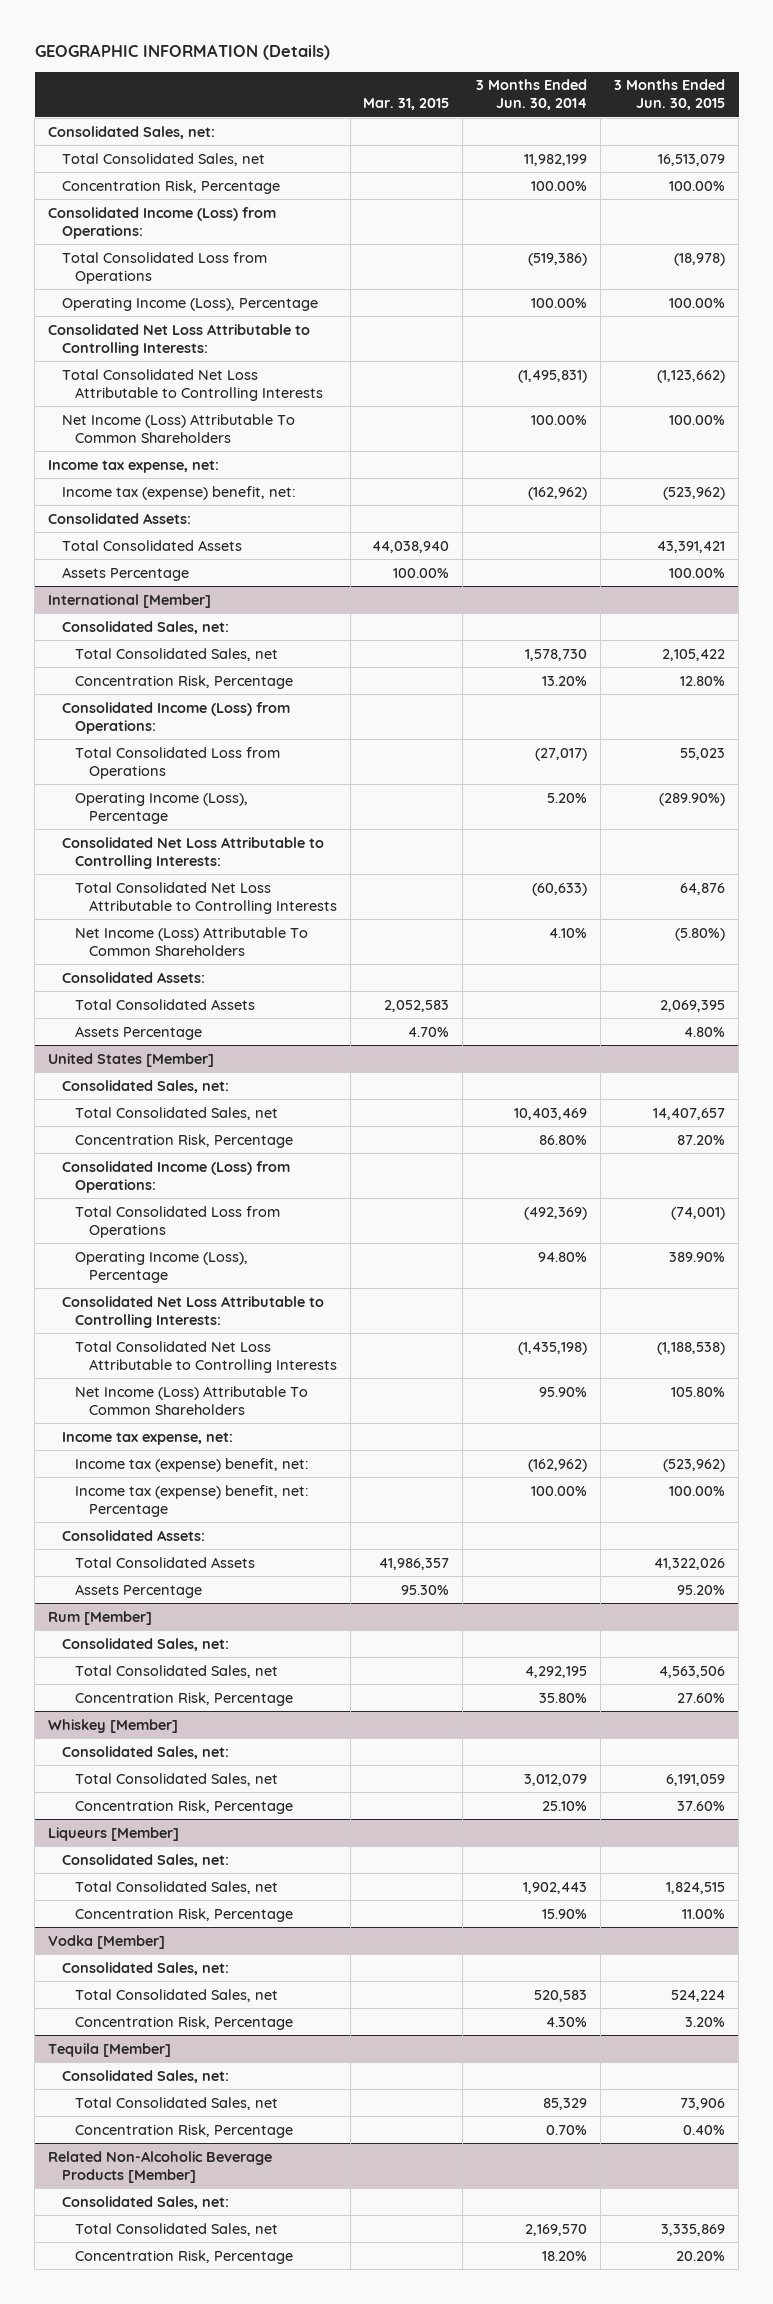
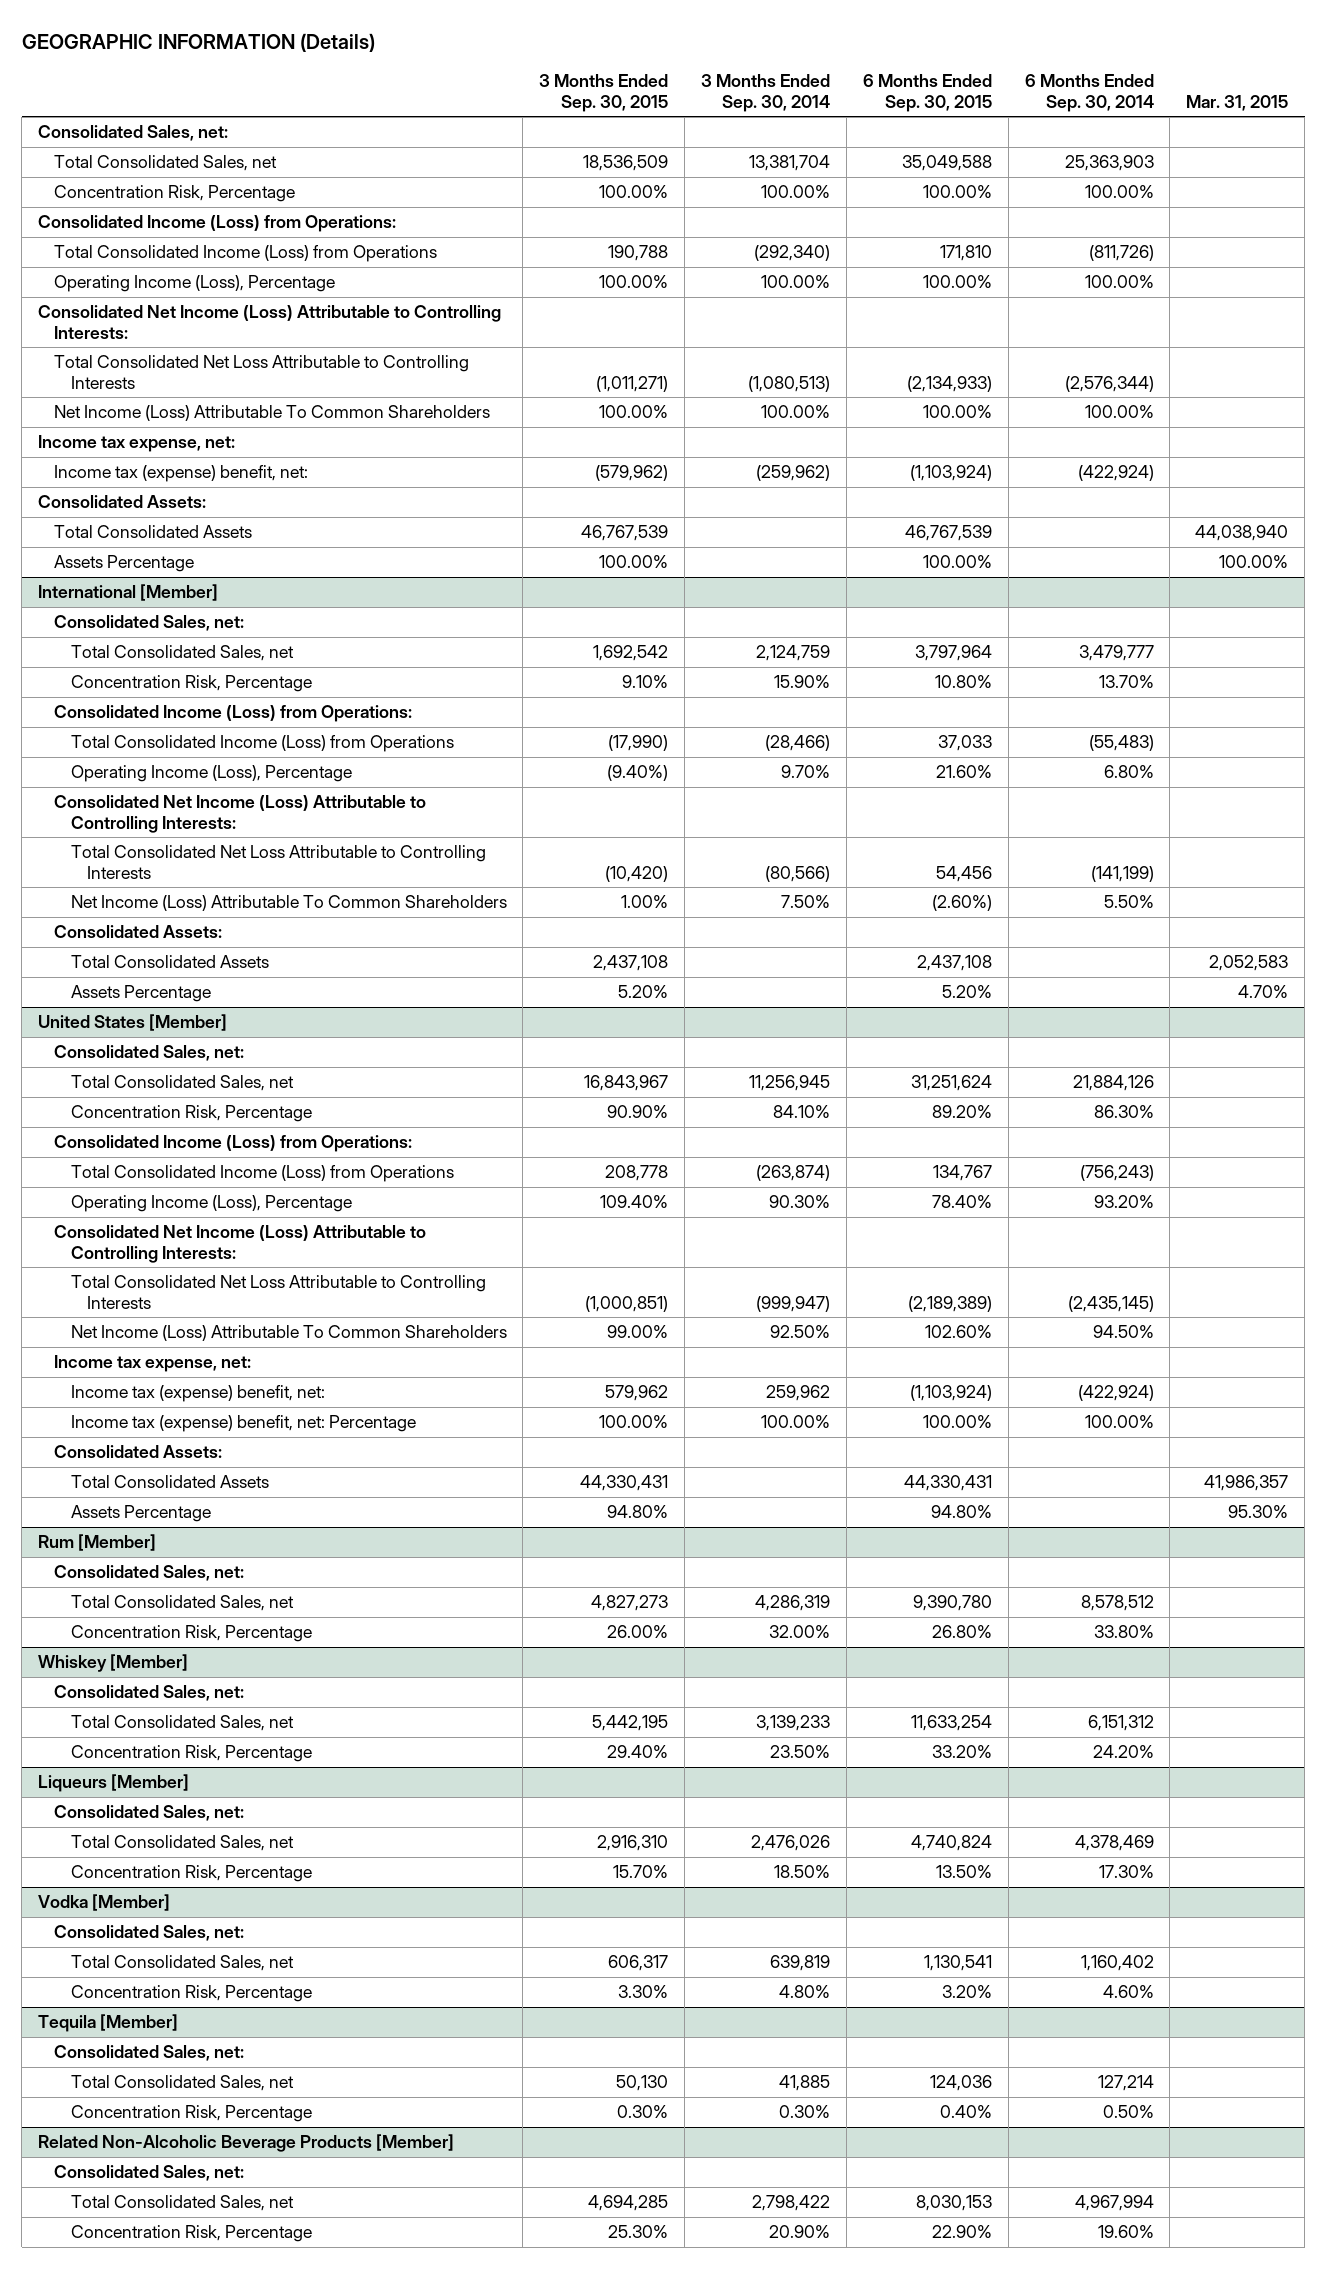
[476,79,588,111] 3 Months Ended Jun. 30, 2014 -> none
[614,79,726,111] 3 Months Ended Jun. 30, 2015 -> none
none -> [539,74,669,112] 3 Months Ended Sep. 30, 2015
none -> [701,74,831,112] 3 Months Ended Sep. 30, 2014
none -> [862,74,992,112] 6 Months Ended Sep. 30, 2015
none -> [1024,74,1154,112] 6 Months Ended Sep. 30, 2014
[61,251,267,284] Total Consolidated Loss from Operations -> [54,245,438,263] Total Consolidated Income (Loss) from Operations
[48,323,311,356] Consolidated Net Loss Attributable to Controlling Interests: -> [38,305,502,339] Consolidated Net Income (Loss) Attributable to Controlling Interests:
[75,746,281,779] Total Consolidated Loss from Operations -> [70,735,454,753] Total Consolidated Income (Loss) from Operations
[61,836,324,869] Consolidated Net Loss Attributable to Controlling Interests: -> [54,795,427,833] Consolidated Net Income (Loss) Attributable to Controlling Interests:
[75,1205,281,1238] Total Consolidated Loss from Operations -> [70,1165,454,1183] Total Consolidated Income (Loss) from Operations
[61,1295,324,1328] Consolidated Net Loss Attributable to Controlling Interests: -> [54,1225,427,1263] Consolidated Net Income (Loss) Attributable to Controlling Interests:

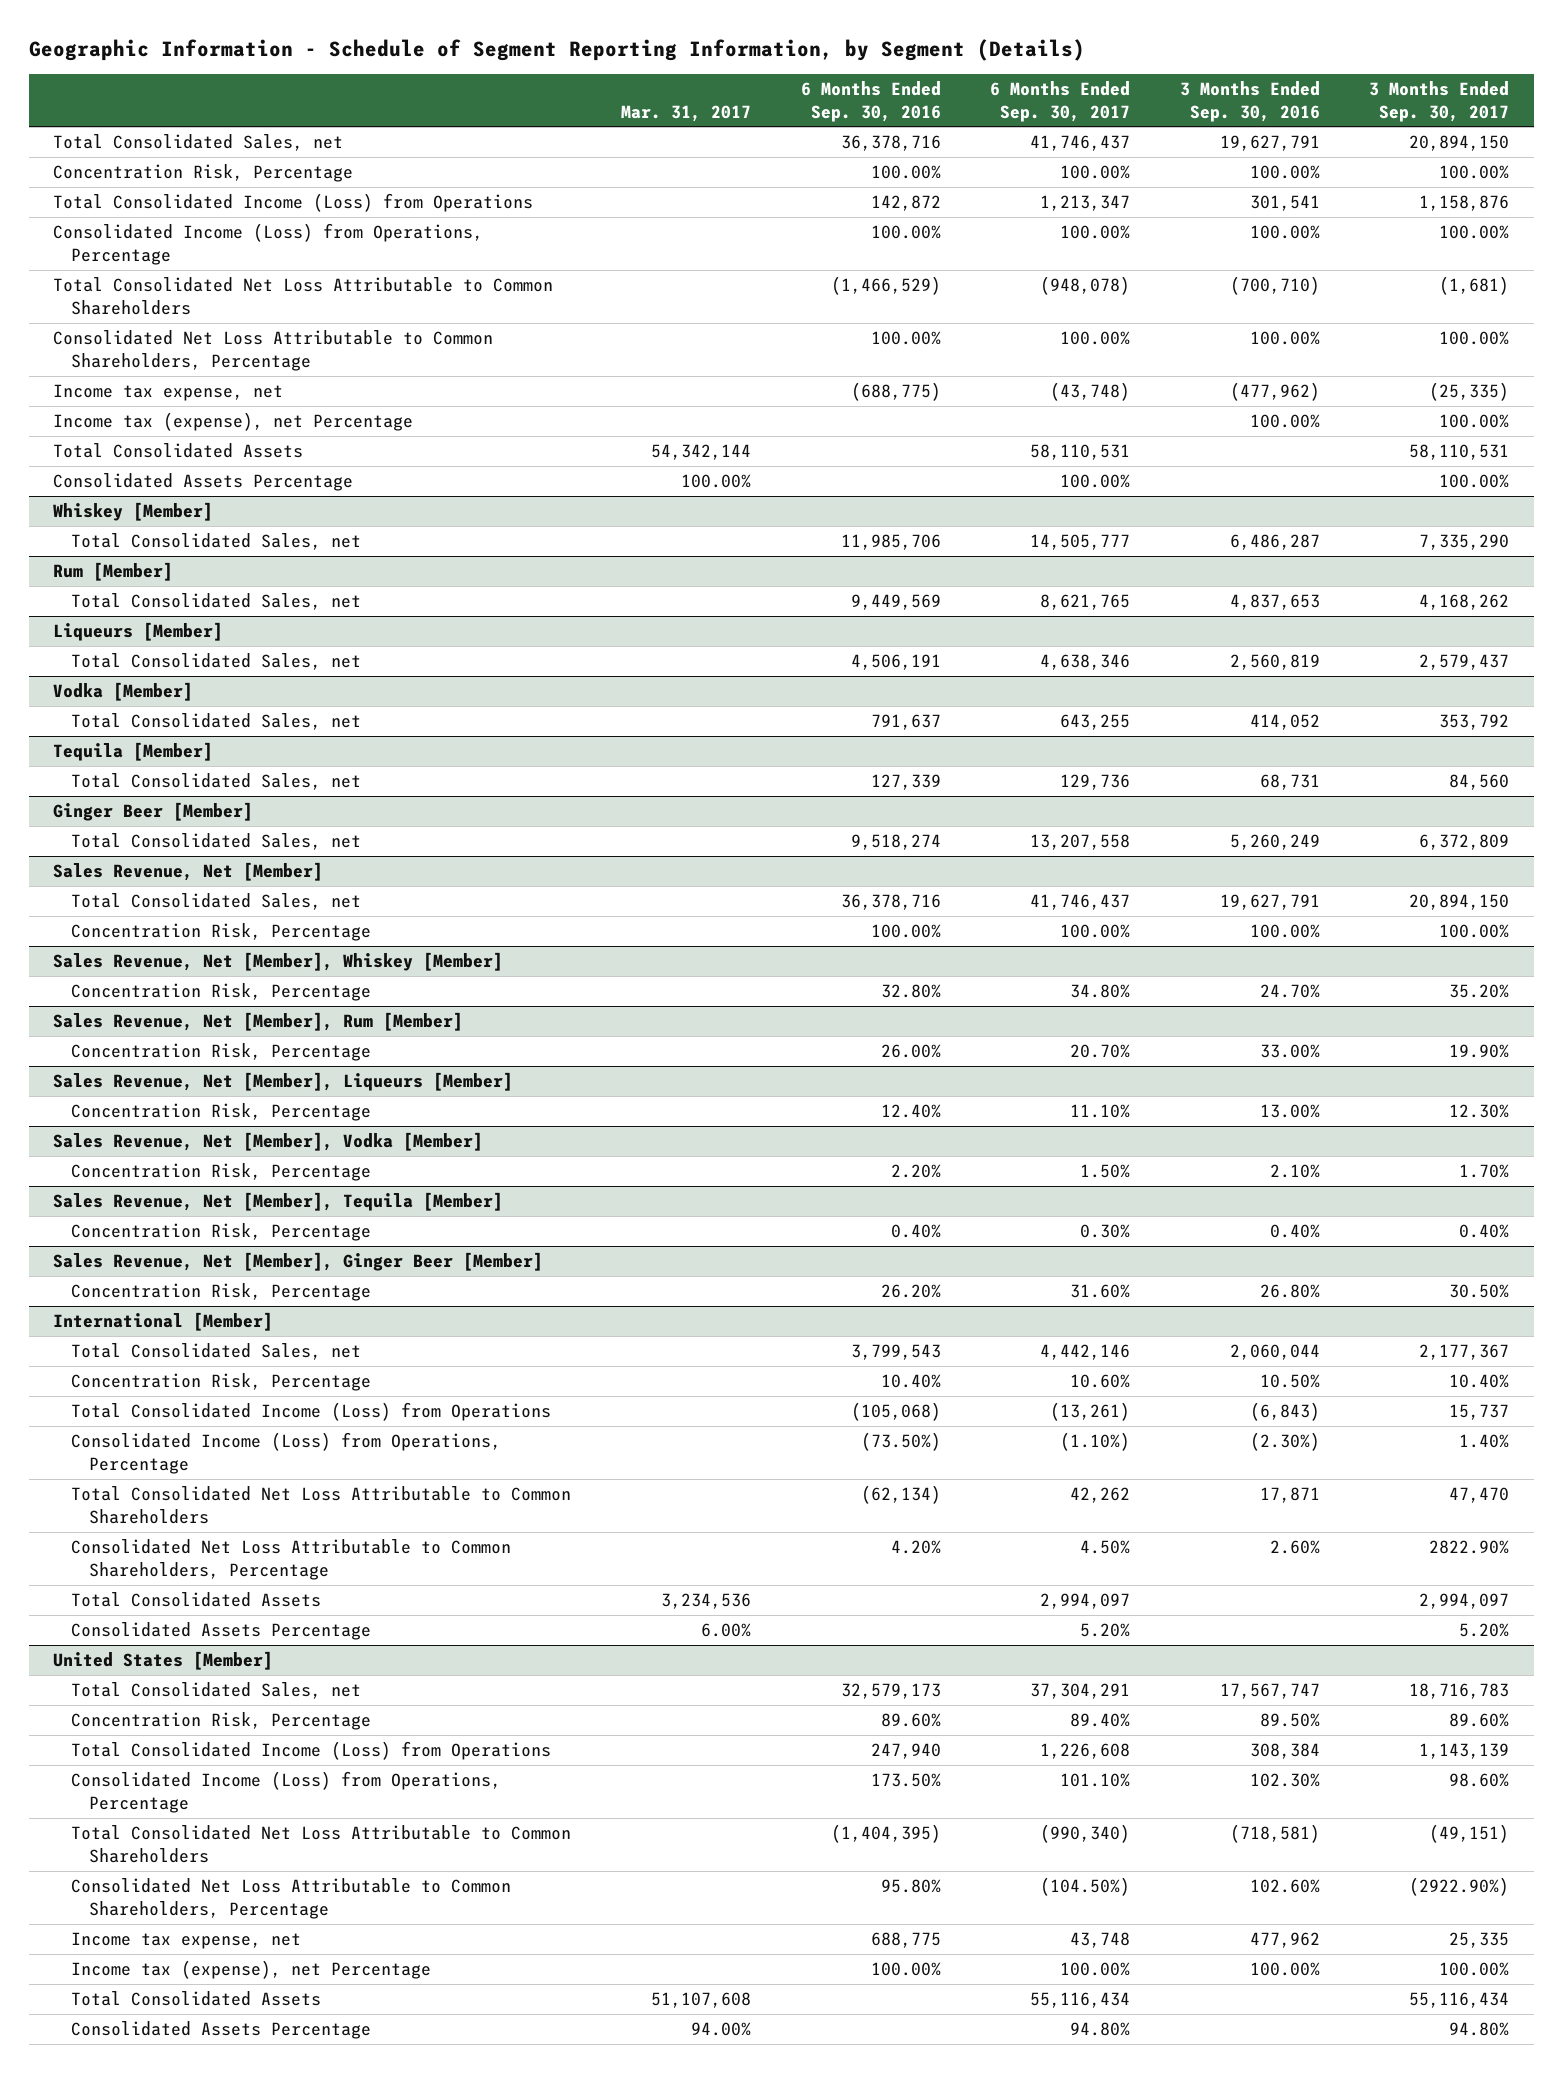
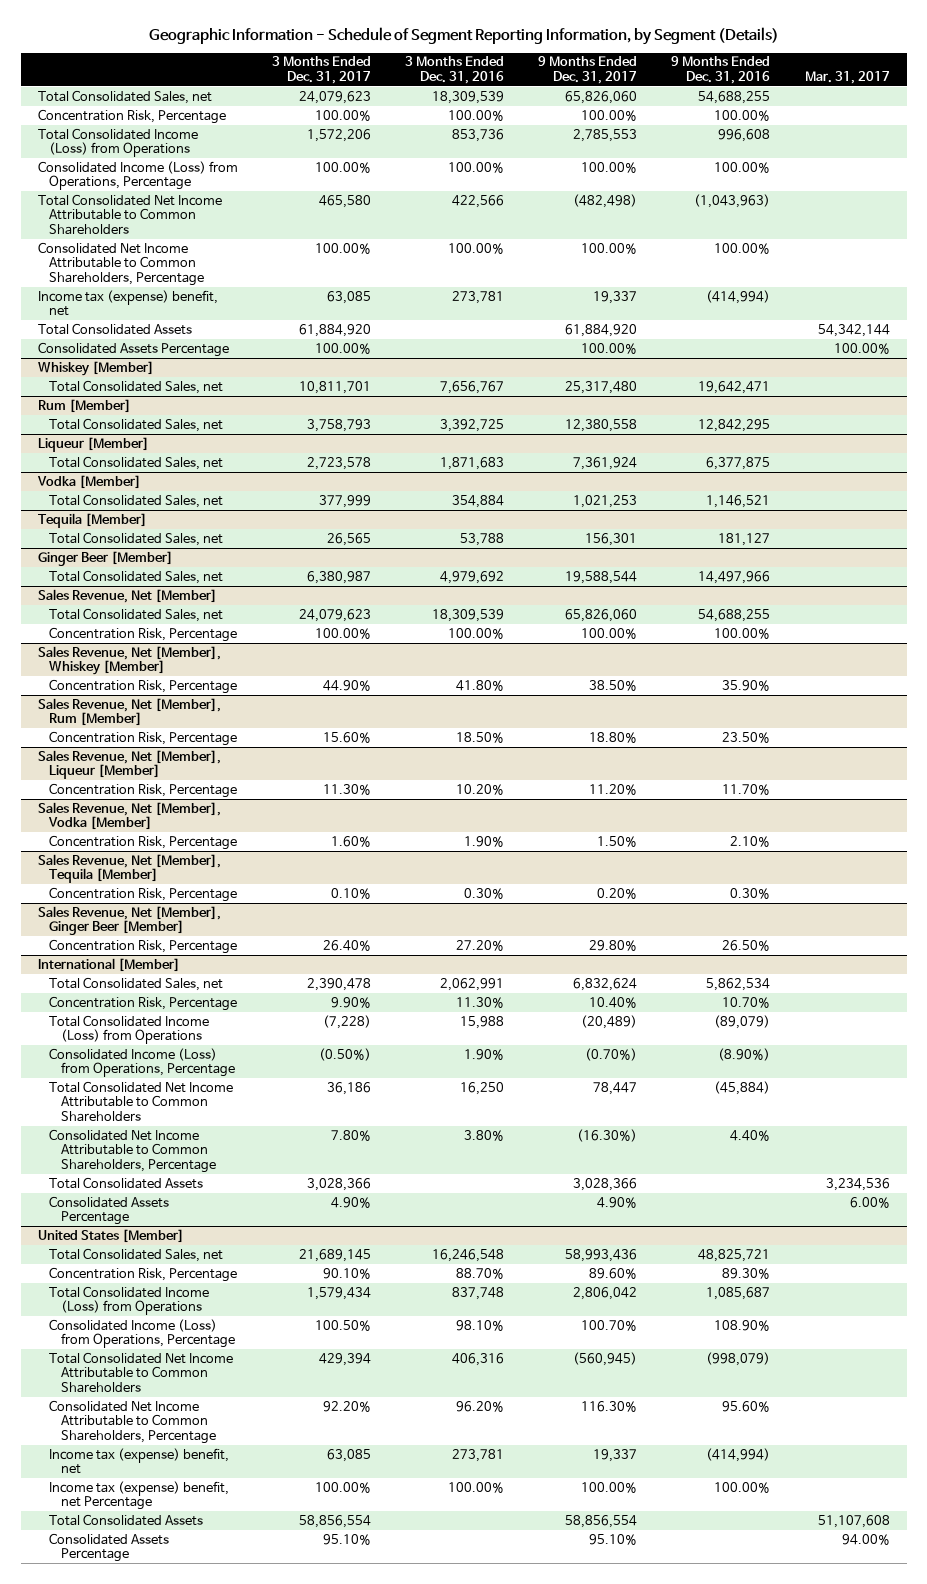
[800,80,941,122] 6 Months Ended Sep. 30, 2016 -> none
[990,80,1131,122] 6 Months Ended Sep. 30, 2017 -> none
[1179,80,1320,122] 3 Months Ended Sep. 30, 2016 -> none
[1369,80,1510,122] 3 Months Ended Sep. 30, 2017 -> none
none -> [271,56,371,84] 3 Months Ended Dec. 31, 2017
none -> [405,56,505,84] 3 Months Ended Dec. 31, 2016
none -> [538,56,638,84] 9 Months Ended Dec. 31, 2017
none -> [671,56,771,84] 9 Months Ended Dec. 31, 2016
[53,412,414,432] Income tax (expense), net Percentage -> none
[53,277,554,315] Total Consolidated Net Loss Attributable to Common Shareholders -> [37,193,222,235] Total Consolidated Net Income Attributable to Common Shareholders
[53,330,494,371] Consolidated Net Loss Attributable to Common Shareholders, Percentage -> [37,241,205,286] Consolidated Net Income Attributable to Common Shareholders, Percentage
[53,384,284,402] Income tax expense, net -> [37,289,218,317] Income tax (expense) benefit, net
[53,622,224,642] Liqueurs [Member] -> [37,436,149,452] Liqueur [Member]
[53,1072,514,1092] Sales Revenue, Net [Member], Liqueurs [Member] -> [37,749,221,780] Sales Revenue, Net [Member], Liqueur [Member]
[71,1486,572,1524] Total Consolidated Net Loss Attributable to Common Shareholders -> [49,1080,234,1122] Total Consolidated Net Income Attributable to Common Shareholders
[71,1539,512,1580] Consolidated Net Loss Attributable to Common Shareholders, Percentage -> [49,1128,217,1173] Consolidated Net Income Attributable to Common Shareholders, Percentage
[71,1825,572,1863] Total Consolidated Net Loss Attributable to Common Shareholders -> [49,1351,234,1393] Total Consolidated Net Income Attributable to Common Shareholders
[71,1878,512,1919] Consolidated Net Loss Attributable to Common Shareholders, Percentage -> [49,1399,217,1444] Consolidated Net Income Attributable to Common Shareholders, Percentage
[71,1932,302,1950] Income tax expense, net -> [49,1447,230,1475] Income tax (expense) benefit, net
[71,1960,432,1980] Income tax (expense), net Percentage -> [49,1480,230,1511] Income tax (expense) benefit, net Percentage

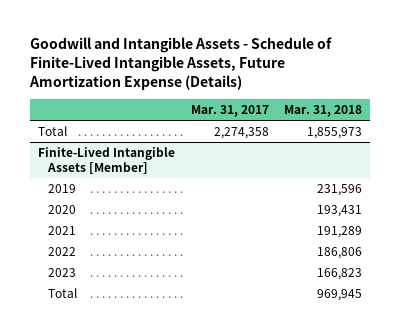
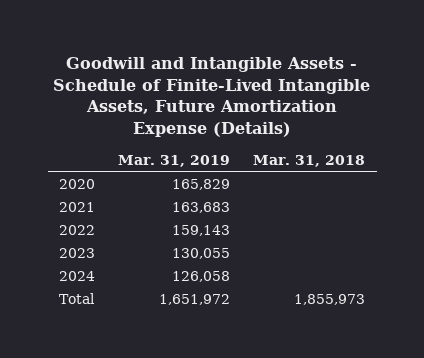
[190,104,269,117] Mar. 31, 2017 -> none
none -> [118,154,231,167] Mar. 31, 2019
none -> [59,178,96,189] 2020
none -> [59,201,96,212] 2021
none -> [59,224,96,235] 2022
none -> [59,247,96,258] 2023
none -> [59,270,96,281] 2024
[37,147,175,175] Finite-Lived Intangible Assets [Member] -> none
[48,184,77,194] 2019 -> none
[48,205,77,215] 2020 -> none
[48,226,77,236] 2021 -> none
[48,247,77,257] 2022 -> none
[48,268,77,278] 2023 -> none
[48,288,78,299] Total -> none

